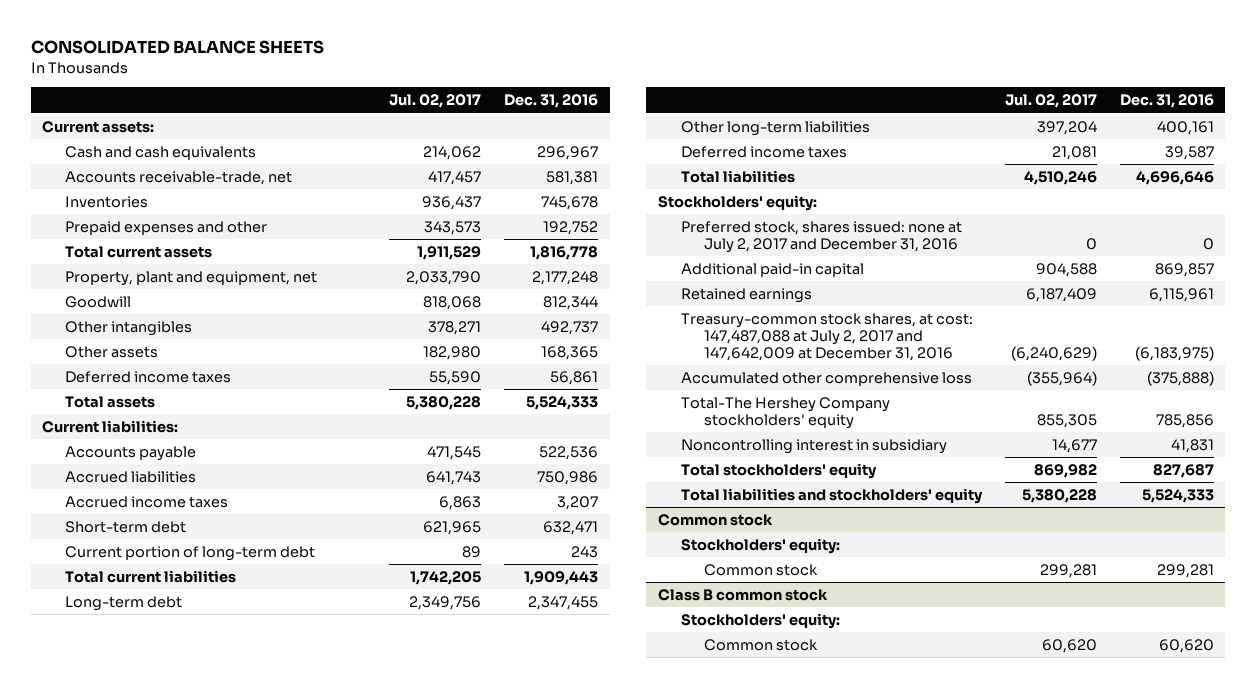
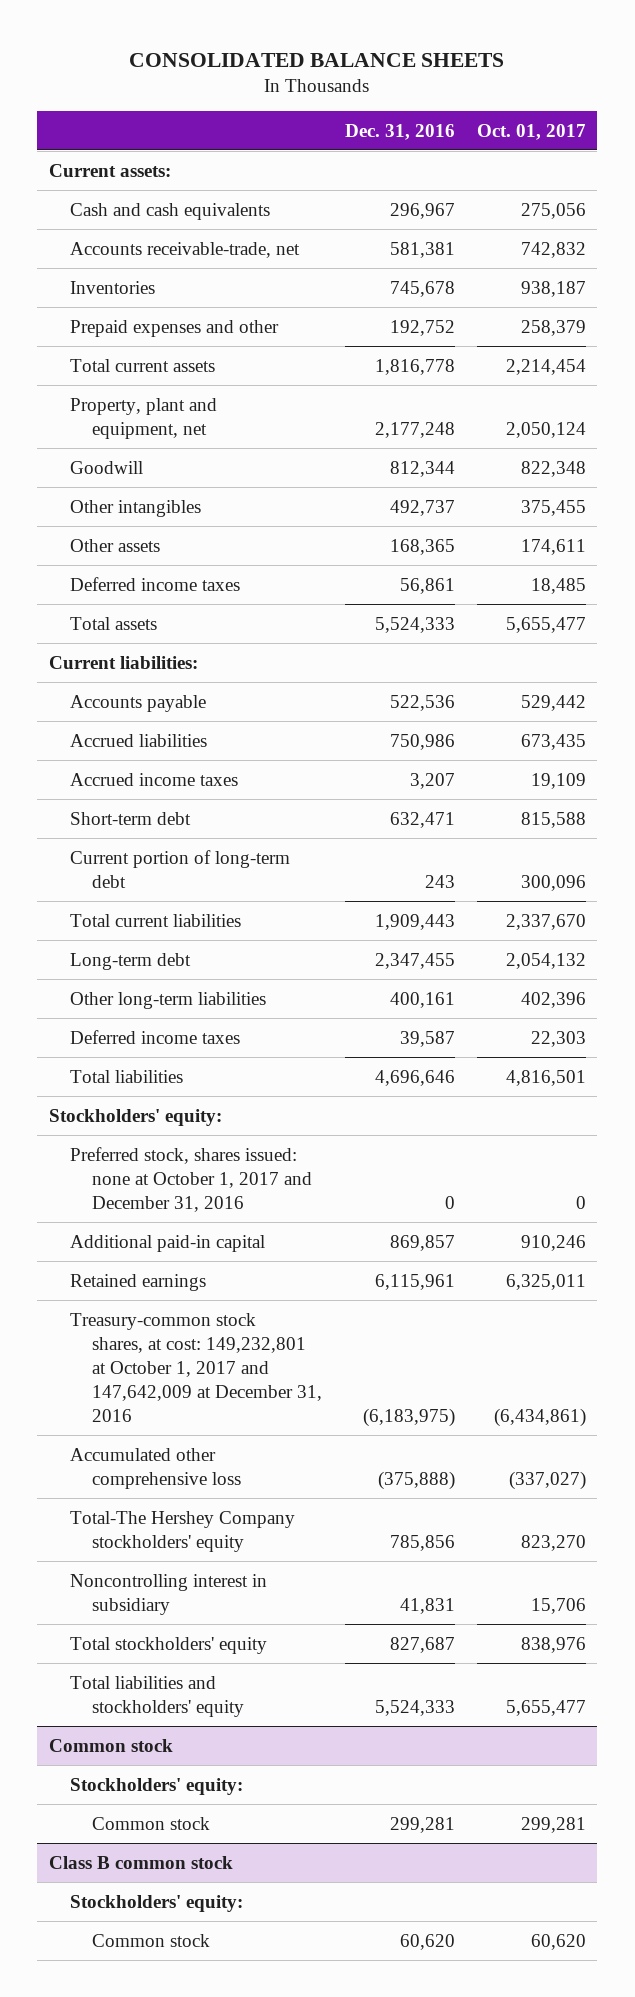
[389,94,482,109] Jul. 02, 2017 -> none
none -> [477,123,587,140] Oct. 01, 2017
[680,220,962,253] Preferred stock, shares issued: none at July 2, 2017 and December 31, 2016 -> [70,1146,313,1212] Preferred stock, shares issued: none at October 1, 2017 and December 31, 2016
[680,312,973,361] Treasury-common stock shares, at cost: 147,487,088 at July 2, 2017 and 147,642,009 at December 31, 2016 -> [70,1312,323,1422] Treasury-common stock shares, at cost: 149,232,801 at October 1, 2017 and 147,642,009 at December 31, 2016

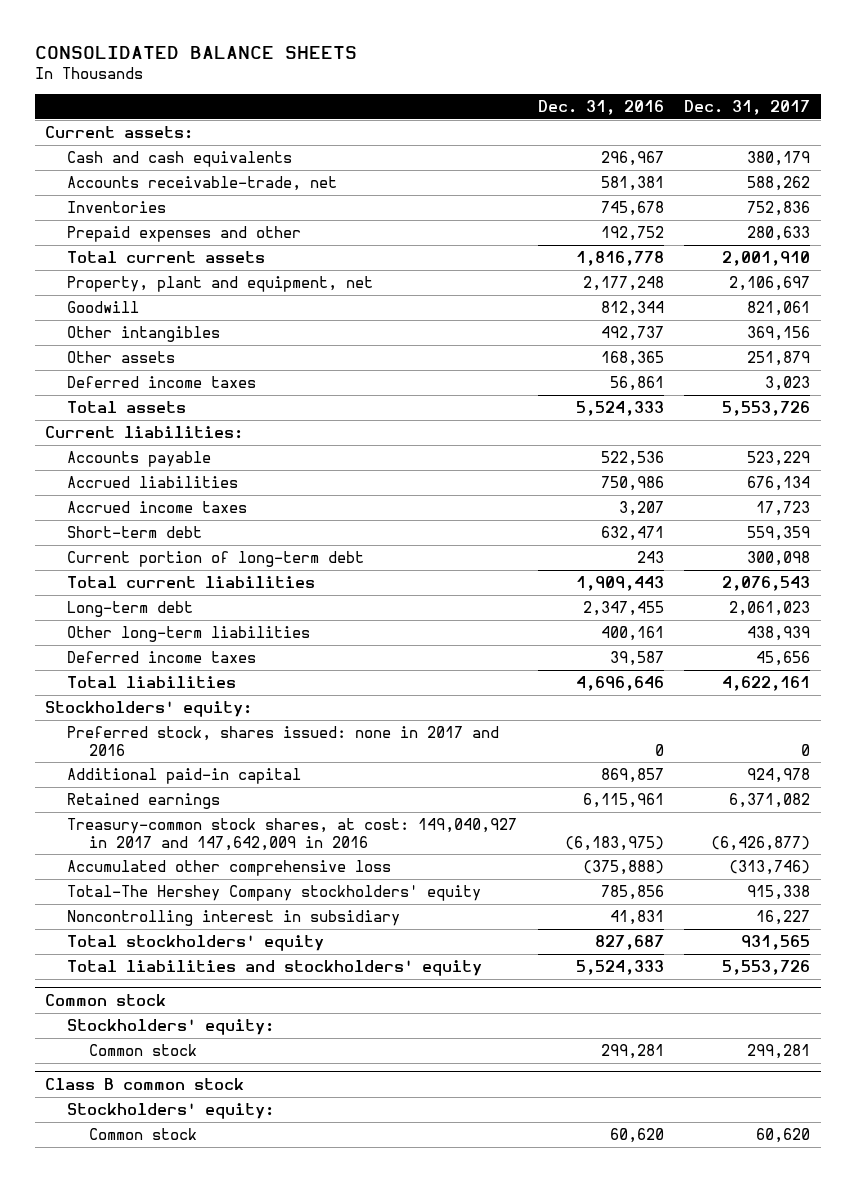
[477,123,587,140] Oct. 01, 2017 -> none
none -> [684,100,811,116] Dec. 31, 2017
[70,1146,313,1212] Preferred stock, shares issued: none at October 1, 2017 and December 31, 2016 -> [67,726,500,756] Preferred stock, shares issued: none in 2017 and 2016
[70,1312,323,1422] Treasury-common stock shares, at cost: 149,232,801 at October 1, 2017 and 147,642,009 at December 31, 2016 -> [67,818,518,851] Treasury-common stock shares, at cost: 149,040,927 in 2017 and 147,642,009 in 2016

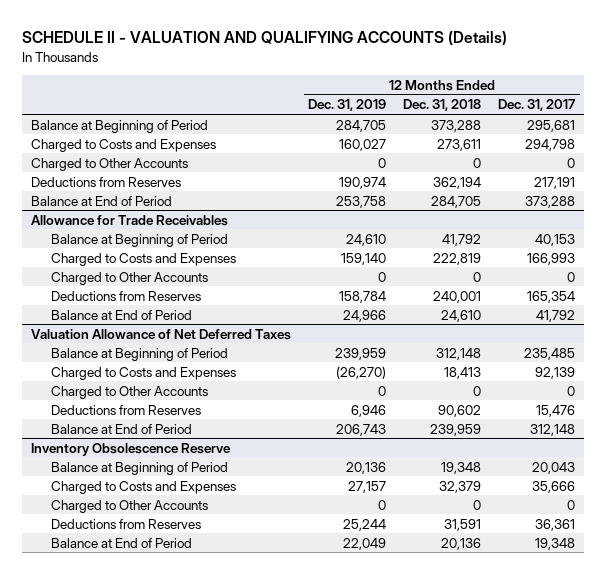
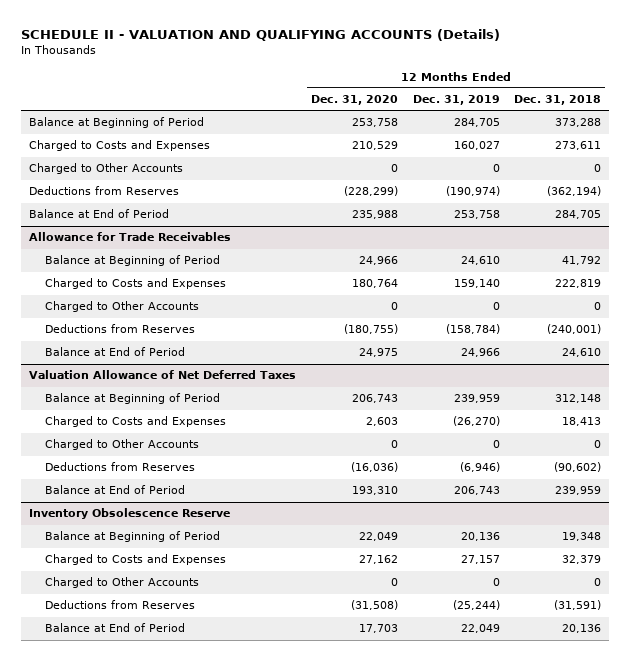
[498,99,576,112] Dec. 31, 2017 -> none
none -> [310,95,398,106] Dec. 31, 2020
[339,176,387,189] 190,974 -> [445,186,500,197] (190,974)
[433,176,482,189] 362,194 -> [547,186,602,197] (362,194)
[339,290,387,303] 158,784 -> [445,324,500,335] (158,784)
[433,290,482,303] 240,001 -> [547,324,602,335] (240,001)
[351,404,387,417] 6,946 -> [459,462,500,473] (6,946)
[438,404,482,417] 90,602 -> [554,462,602,473] (90,602)
[343,518,387,531] 25,244 -> [452,600,500,611] (25,244)
[444,518,482,531] 31,591 -> [554,600,602,611] (31,591)

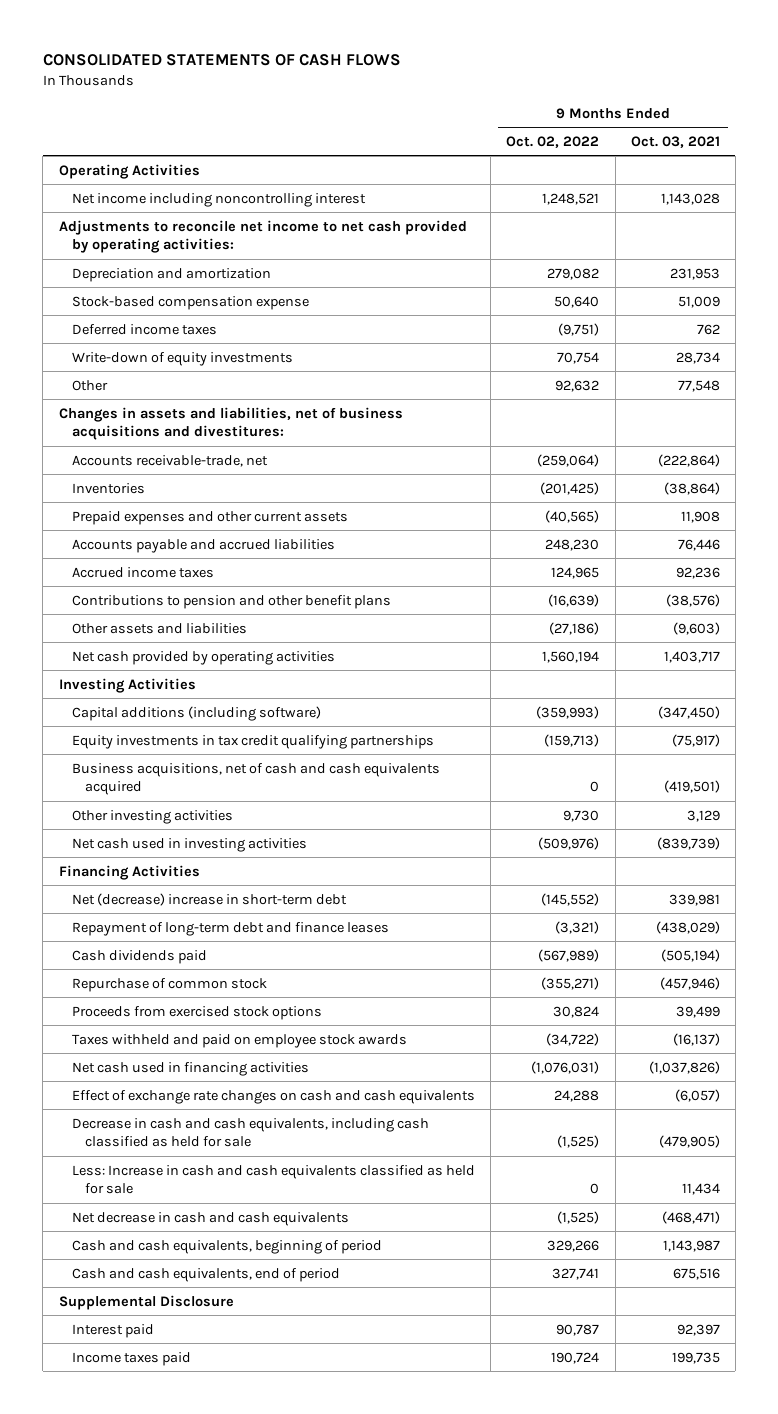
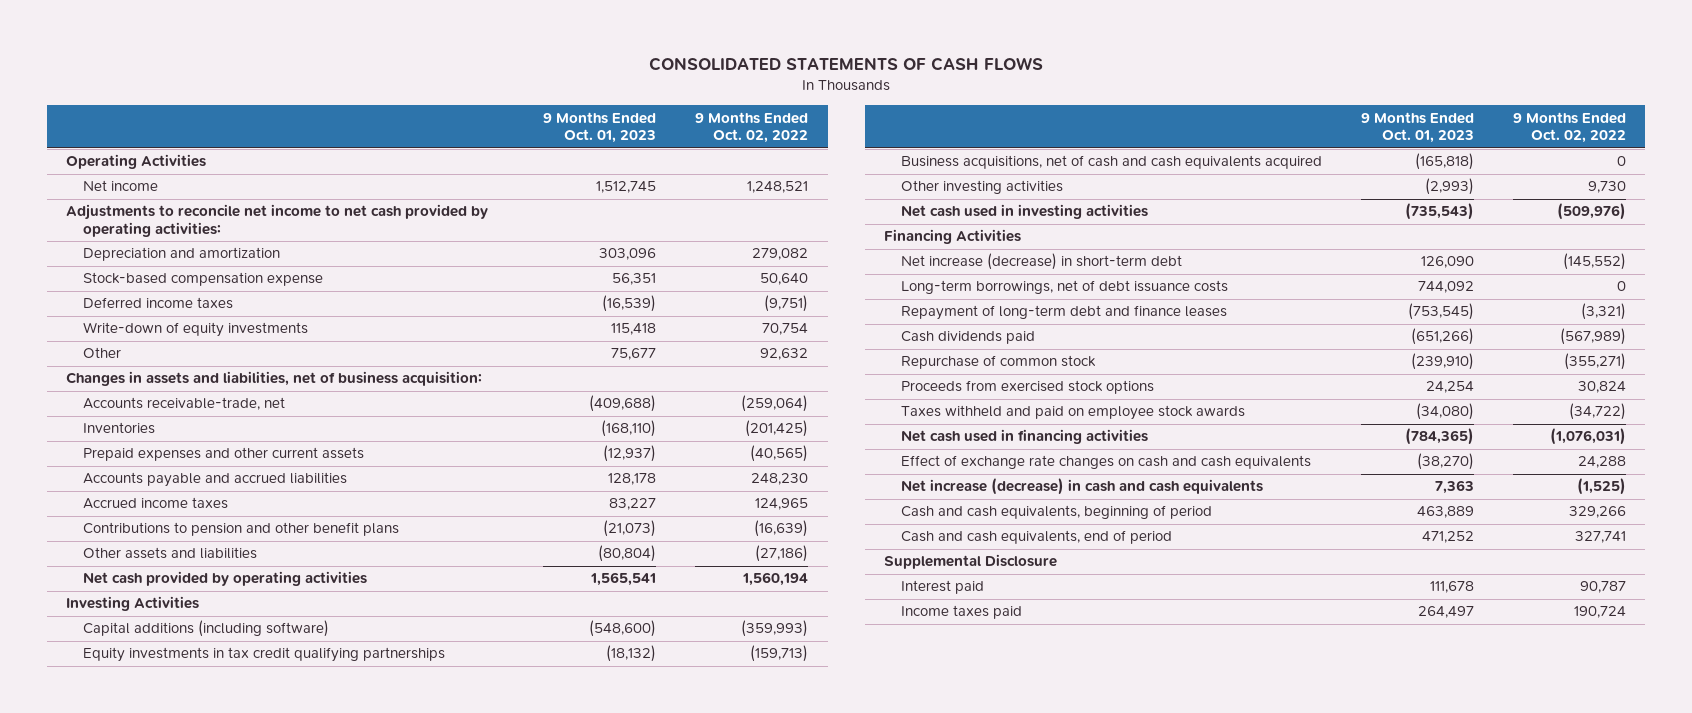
[630,135,720,148] Oct. 03, 2021 -> none
none -> [543,111,657,144] 9 Months Ended Oct. 01, 2023
[71,192,366,207] Net income including noncontrolling interest -> [83,180,159,192] Net income
[58,406,403,441] Changes in assets and liabilities, net of business acquisitions and divestitures: -> [66,371,483,387] Changes in assets and liabilities, net of business acquisition:
[71,892,347,906] Net (decrease) increase in short-term debt -> [901,253,1183,271] Net increase (decrease) in short-term debt
none -> [901,280,1229,295] Long-term borrowings, net of debt issuance costs
[71,1117,429,1148] Decrease in cash and cash equivalents, including cash classified as held for sale -> none
[71,1164,475,1195] Less: Increase in cash and cash equivalents classified as held for sale -> none
[71,1211,349,1226] Net decrease in cash and cash equivalents -> [901,478,1264,496] Net increase (decrease) in cash and cash equivalents

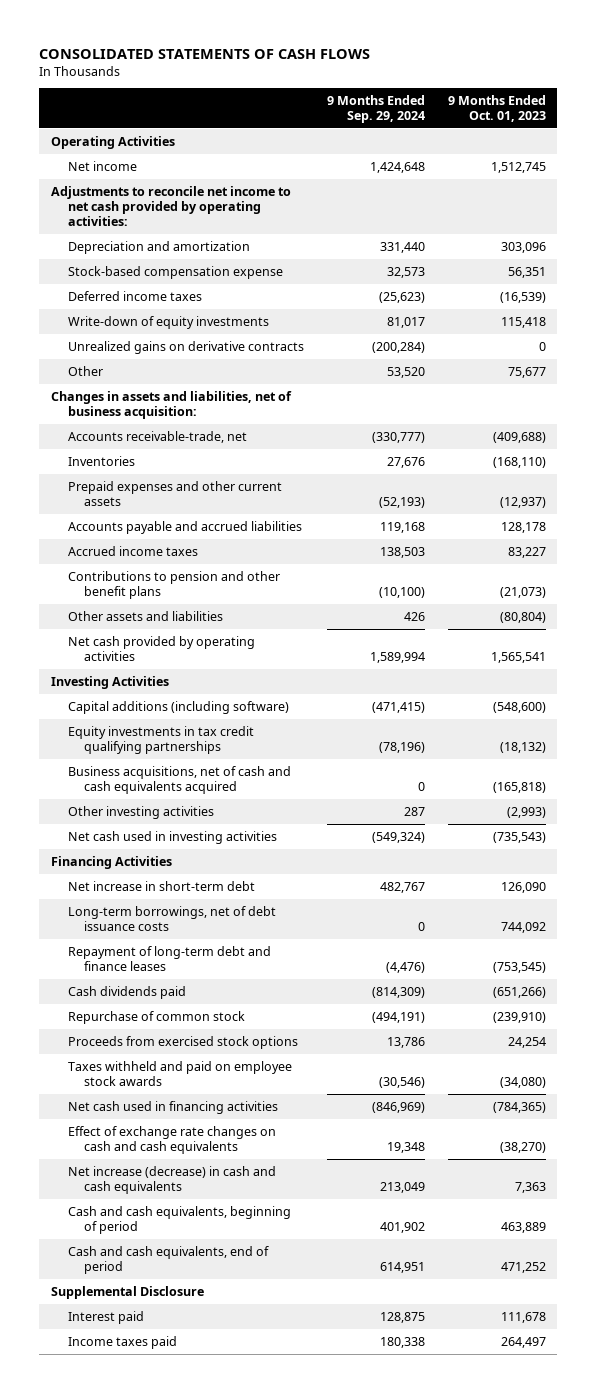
[695,111,809,144] 9 Months Ended Oct. 02, 2022 -> none
none -> [326,94,425,123] 9 Months Ended Sep. 29, 2024
none -> [67,340,304,354] Unrealized gains on derivative contracts
[901,253,1183,271] Net increase (decrease) in short-term debt -> [67,880,255,891] Net increase in short-term debt

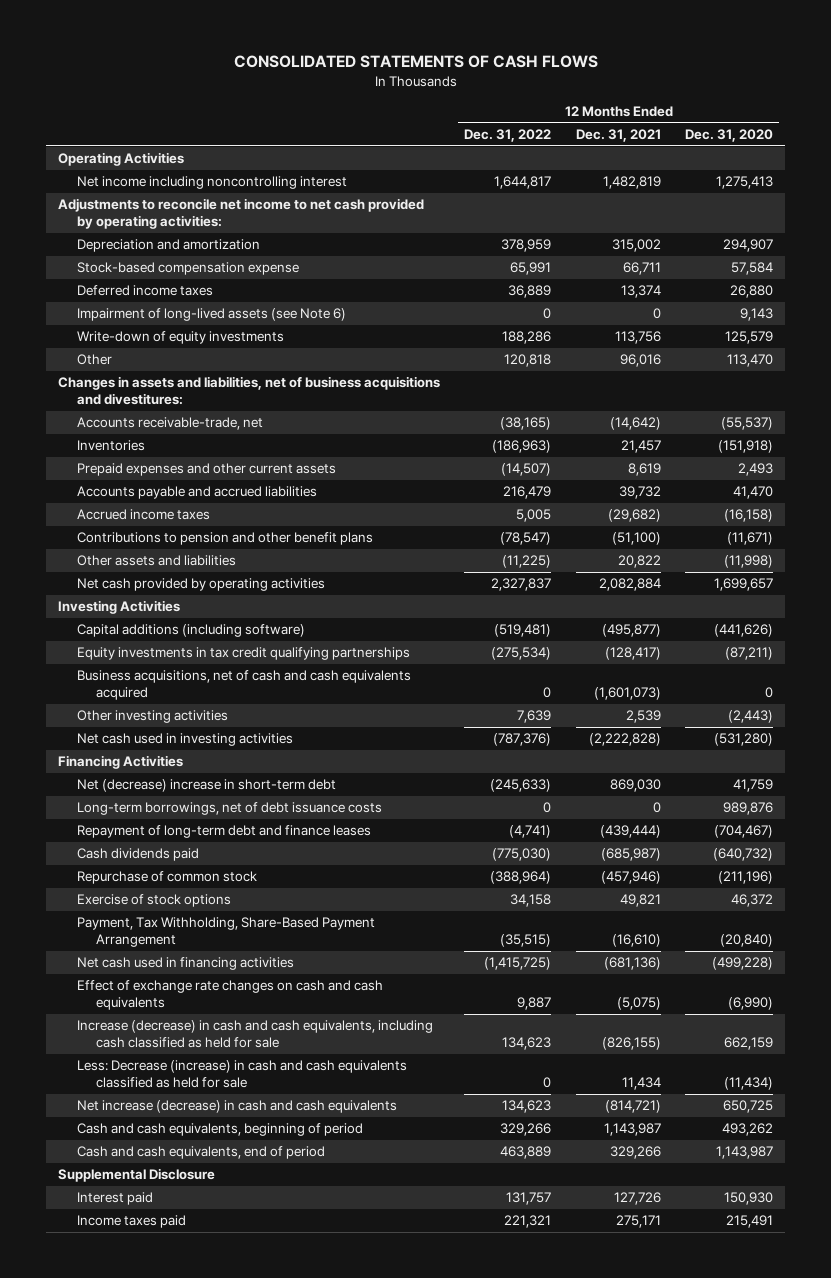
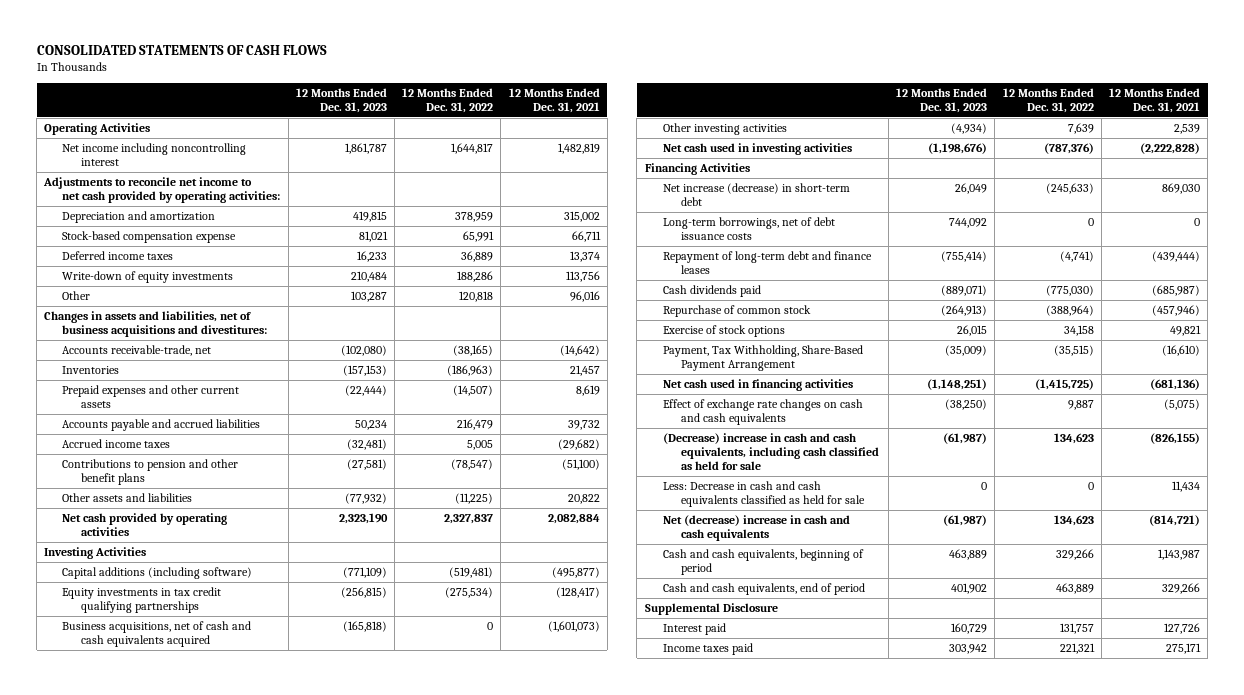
[685,128,774,142] Dec. 31, 2020 -> none
none -> [295,88,387,113] 12 Months Ended Dec. 31, 2023
[76,308,346,322] Impairment of long-lived assets (see Note 6) -> none
[76,779,336,793] Net (decrease) increase in short-term debt -> [662,183,850,206] Net increase (decrease) in short-term debt
[76,1020,433,1049] Increase (decrease) in cash and cash equivalents, including cash classified as held for sale -> [662,433,879,470] (Decrease) increase in cash and cash equivalents, including cash classified as held for sale
[76,1060,407,1089] Less: Decrease (increase) in cash and cash equivalents classified as held for sale -> [662,481,865,507] Less: Decrease in cash and cash equivalents classified as held for sale
[76,1100,397,1114] Net increase (decrease) in cash and cash equivalents -> [662,515,850,541] Net (decrease) increase in cash and cash equivalents

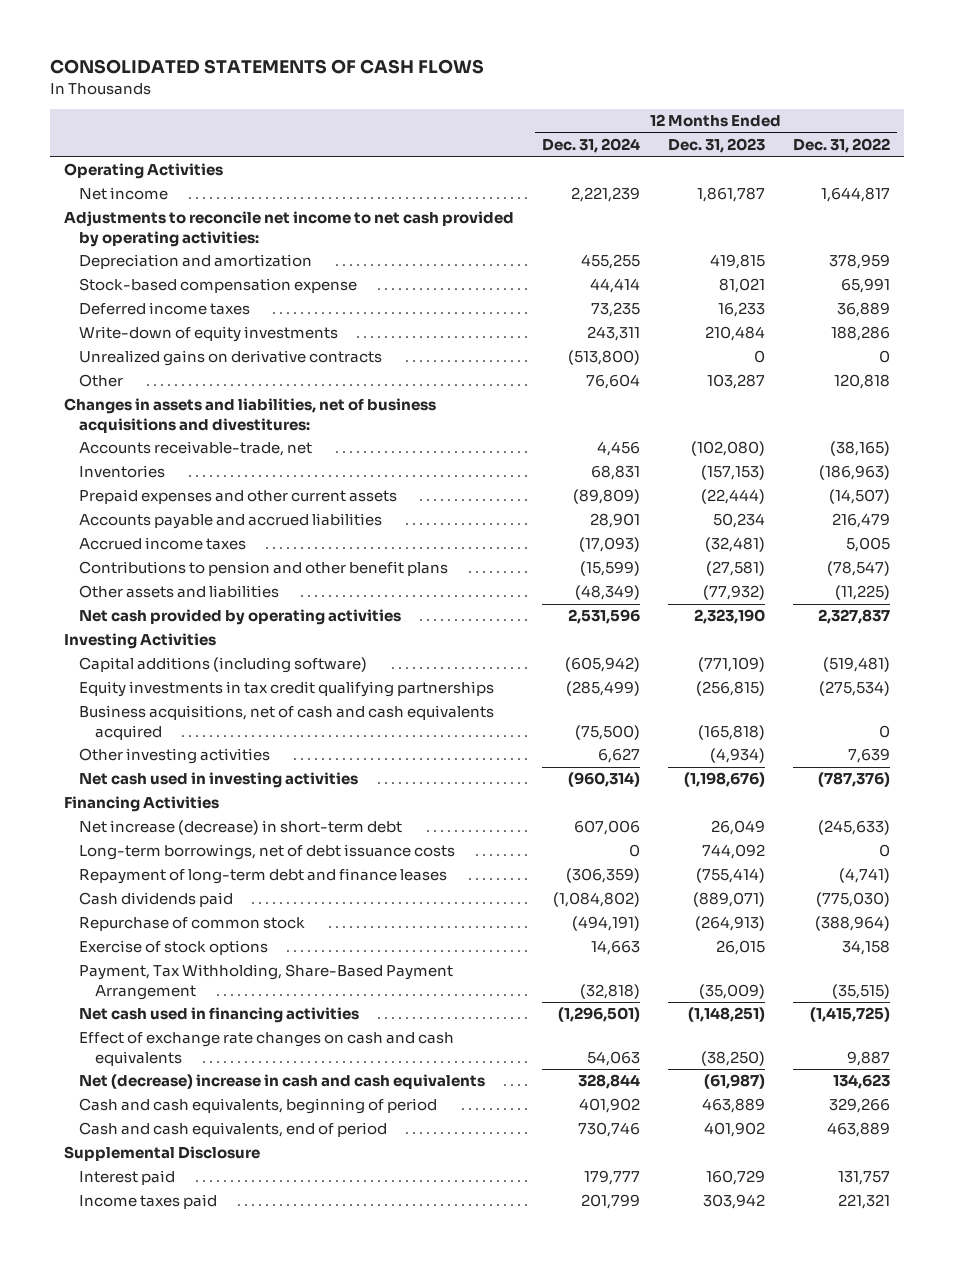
[508,88,600,113] 12 Months Ended Dec. 31, 2021 -> none
none -> [542,138,641,154] Dec. 31, 2024
[62,143,247,166] Net income including noncontrolling interest -> [79,187,169,201] Net income
none -> [79,350,383,367] Unrealized gains on derivative contracts
[662,433,879,470] (Decrease) increase in cash and cash equivalents, including cash classified as held for sale -> none
[662,481,865,507] Less: Decrease in cash and cash equivalents classified as held for sale -> none

